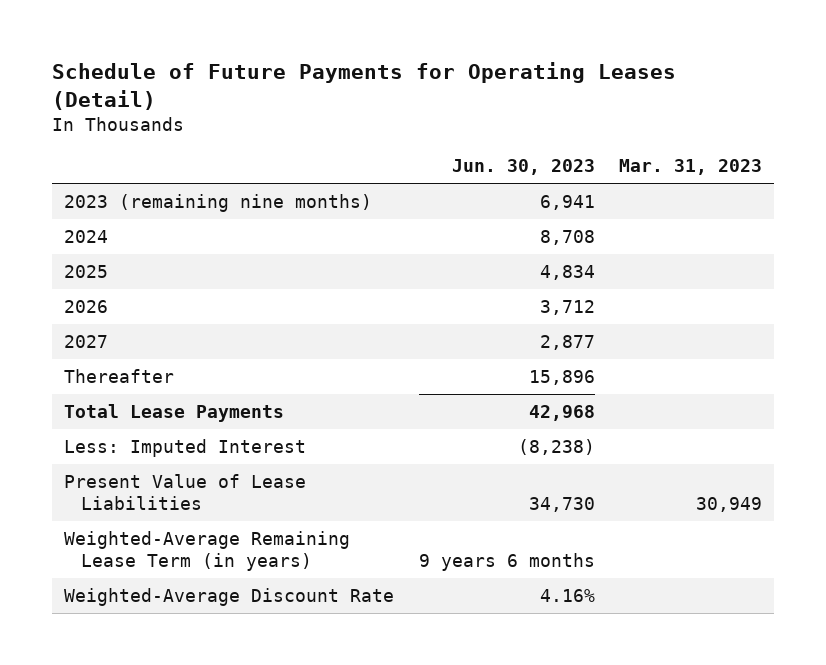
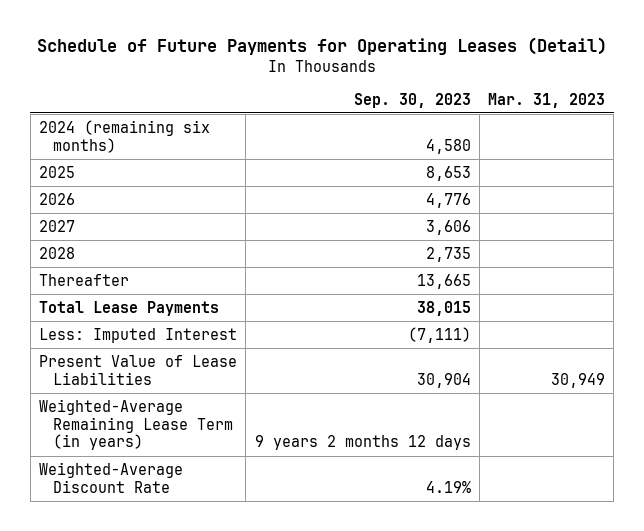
[451,159,595,176] Jun. 30, 2023 -> none
none -> [353,92,471,108] Sep. 30, 2023
[64,229,109,243] 2024 -> none
[64,193,373,212] 2023 (remaining nine months) -> [38,119,210,153] 2024 (remaining six months)
none -> [38,246,75,259] 2028

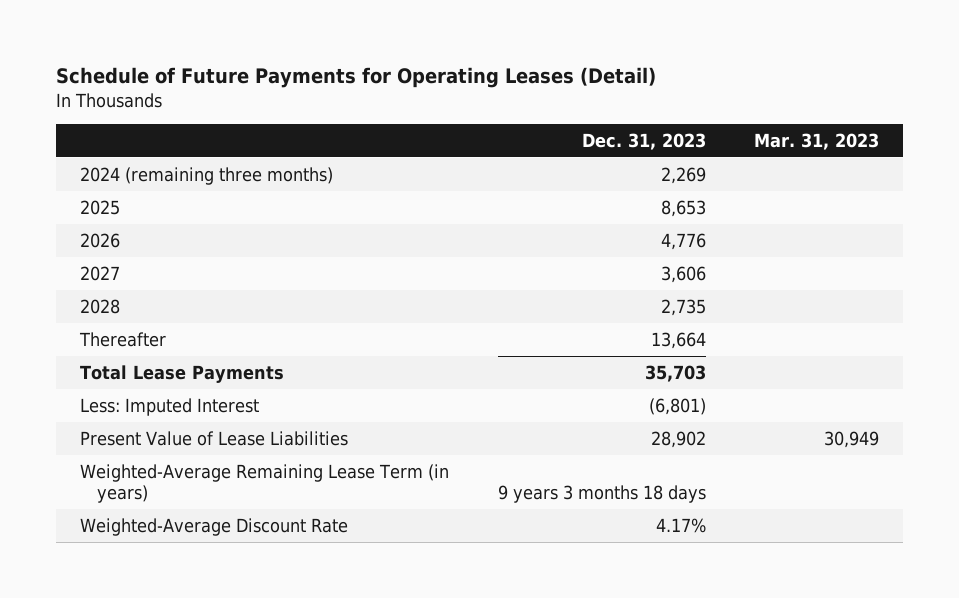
[353,92,471,108] Sep. 30, 2023 -> none
none -> [581,132,706,150] Dec. 31, 2023
[38,119,210,153] 2024 (remaining six months) -> [80,166,334,185] 2024 (remaining three months)

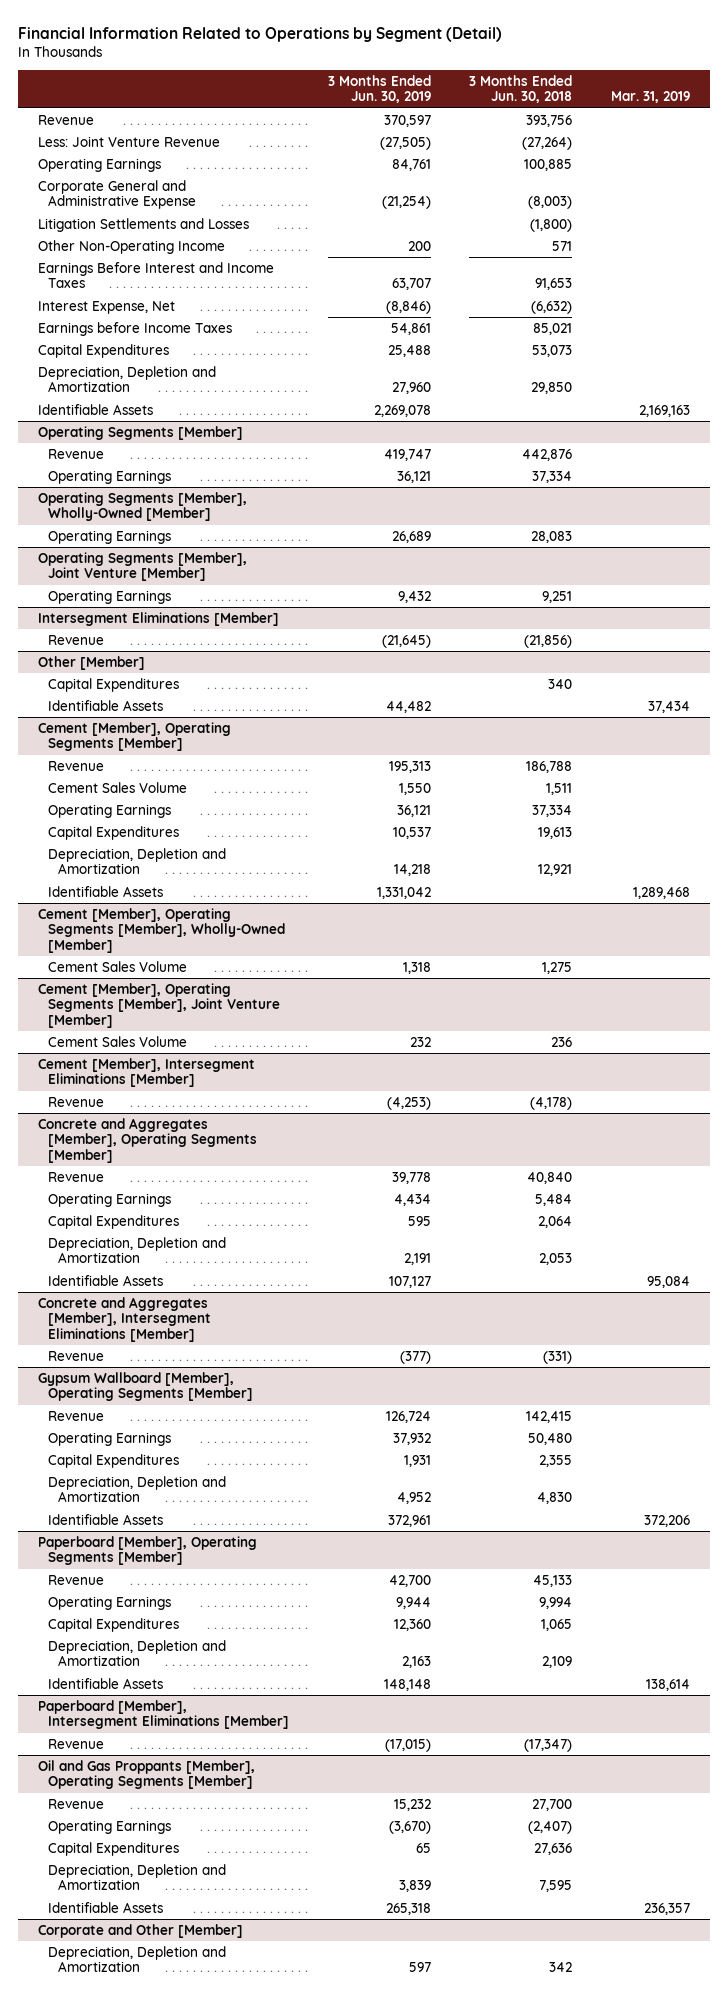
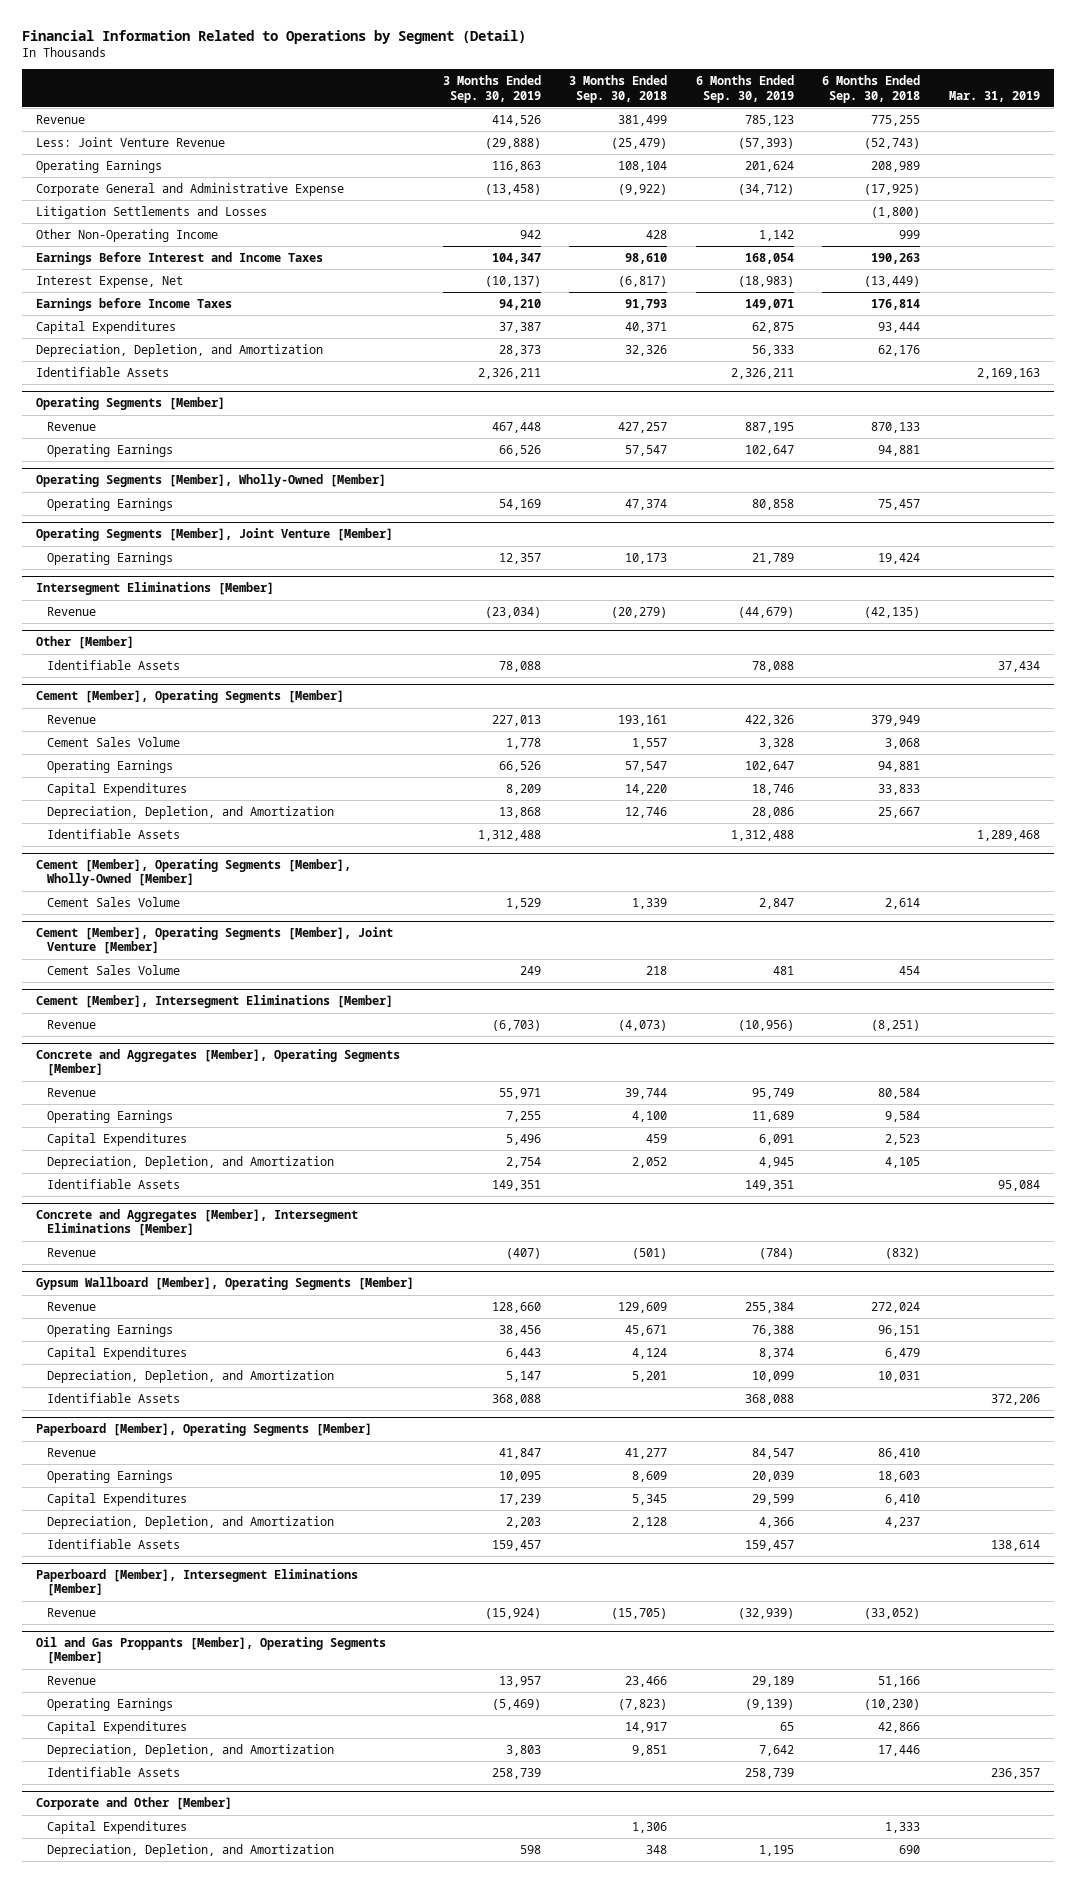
[327,74,431,104] 3 Months Ended Jun. 30, 2019 -> none
[469,74,573,104] 3 Months Ended Jun. 30, 2018 -> none
none -> [442,75,541,103] 3 Months Ended Sep. 30, 2019
none -> [569,75,668,103] 3 Months Ended Sep. 30, 2018
none -> [695,75,794,103] 6 Months Ended Sep. 30, 2019
none -> [822,75,921,103] 6 Months Ended Sep. 30, 2018
[37,365,216,393] Depreciation, Depletion and Amortization -> [36,344,324,358] Depreciation, Depletion, and Amortization
[47,677,179,692] Capital Expenditures -> none
[47,847,226,875] Depreciation, Depletion and Amortization -> [46,806,334,820] Depreciation, Depletion, and Amortization
[47,1236,226,1264] Depreciation, Depletion and Amortization -> [46,1156,334,1170] Depreciation, Depletion, and Amortization
[47,1475,226,1503] Depreciation, Depletion and Amortization -> [46,1370,334,1384] Depreciation, Depletion, and Amortization
[47,1639,226,1667] Depreciation, Depletion and Amortization -> [46,1516,334,1530] Depreciation, Depletion, and Amortization
[47,1863,226,1891] Depreciation, Depletion and Amortization -> [46,1744,334,1758] Depreciation, Depletion, and Amortization
none -> [46,1821,187,1835] Capital Expenditures
[47,1945,226,1973] Depreciation, Depletion and Amortization -> [46,1844,334,1858] Depreciation, Depletion, and Amortization

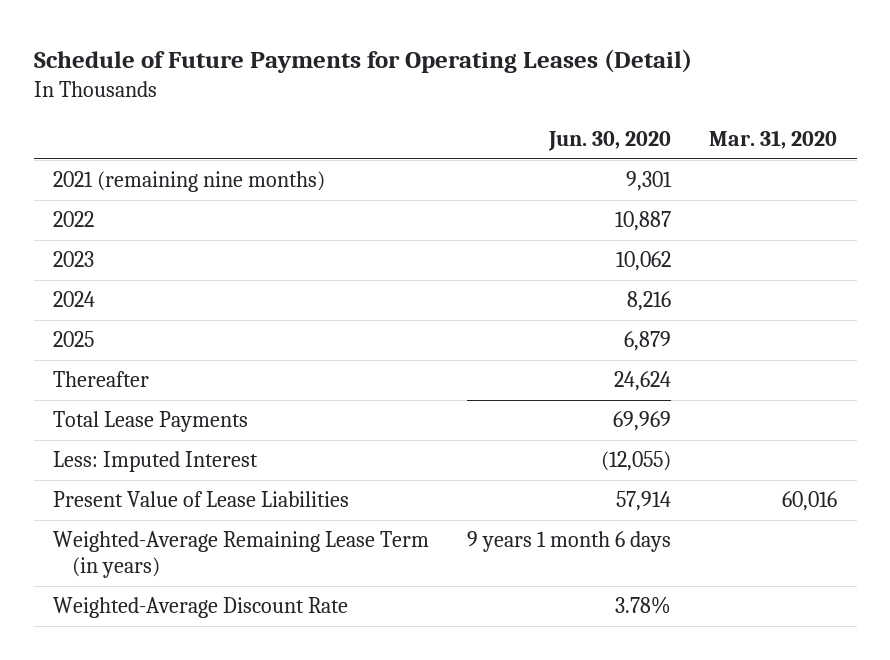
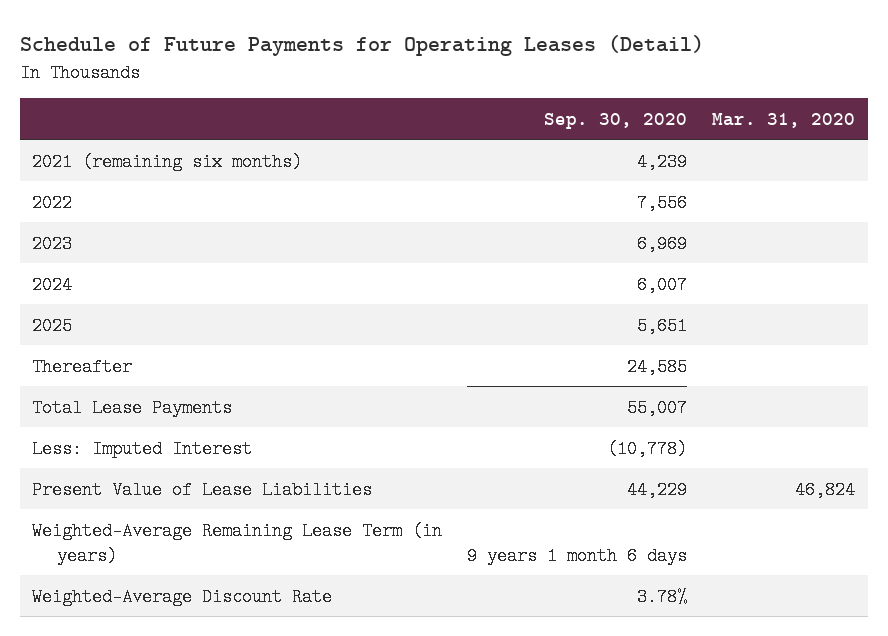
[548,131,672,152] Jun. 30, 2020 -> none
none -> [544,112,688,129] Sep. 30, 2020
[52,171,325,193] 2021 (remaining nine months) -> [32,152,303,171] 2021 (remaining six months)
[782,491,838,512] 60,016 -> [795,480,856,499] 46,824

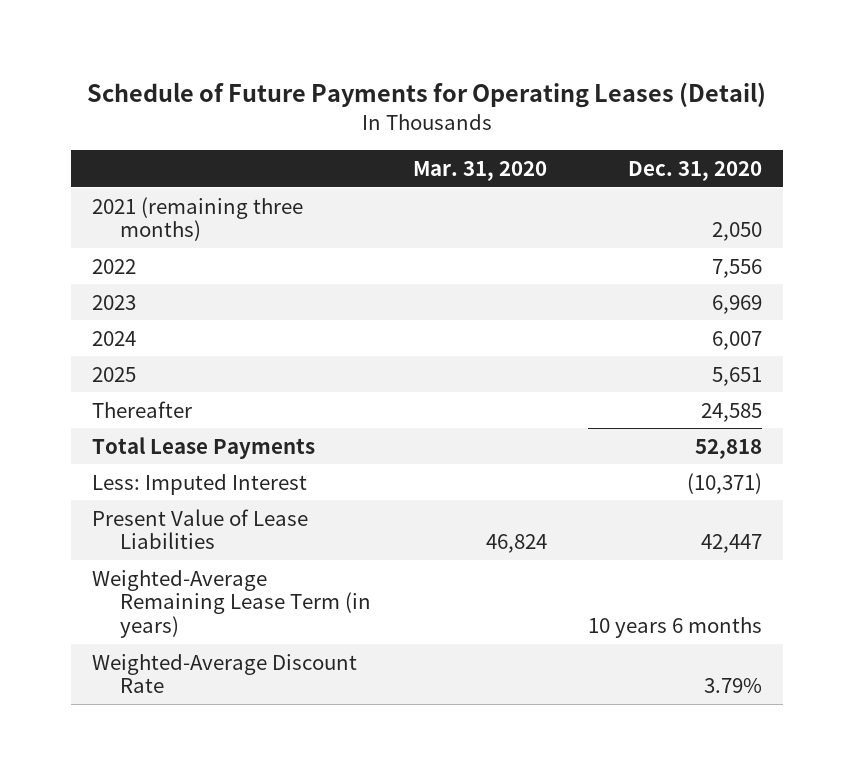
[544,112,688,129] Sep. 30, 2020 -> none
none -> [628,160,763,181] Dec. 31, 2020
[32,152,303,171] 2021 (remaining six months) -> [91,196,303,242] 2021 (remaining three months)

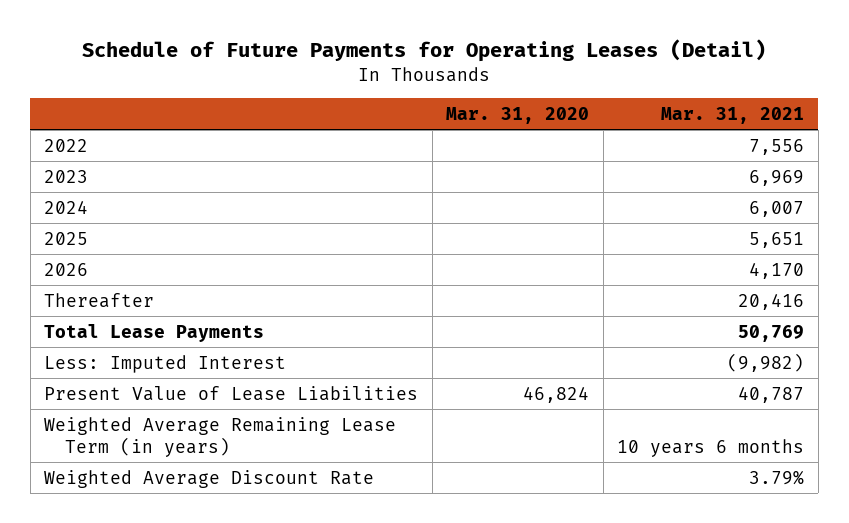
[628,160,763,181] Dec. 31, 2020 -> none
none -> [661,106,805,124] Mar. 31, 2021
[91,196,303,242] 2021 (remaining three months) -> none
none -> [44,262,89,276] 2026
[91,569,372,639] Weighted-Average Remaining Lease Term (in years) -> [44,416,397,457] Weighted Average Remaining Lease Term (in years)
[91,653,357,694] Weighted-Average Discount Rate -> [44,469,375,488] Weighted Average Discount Rate

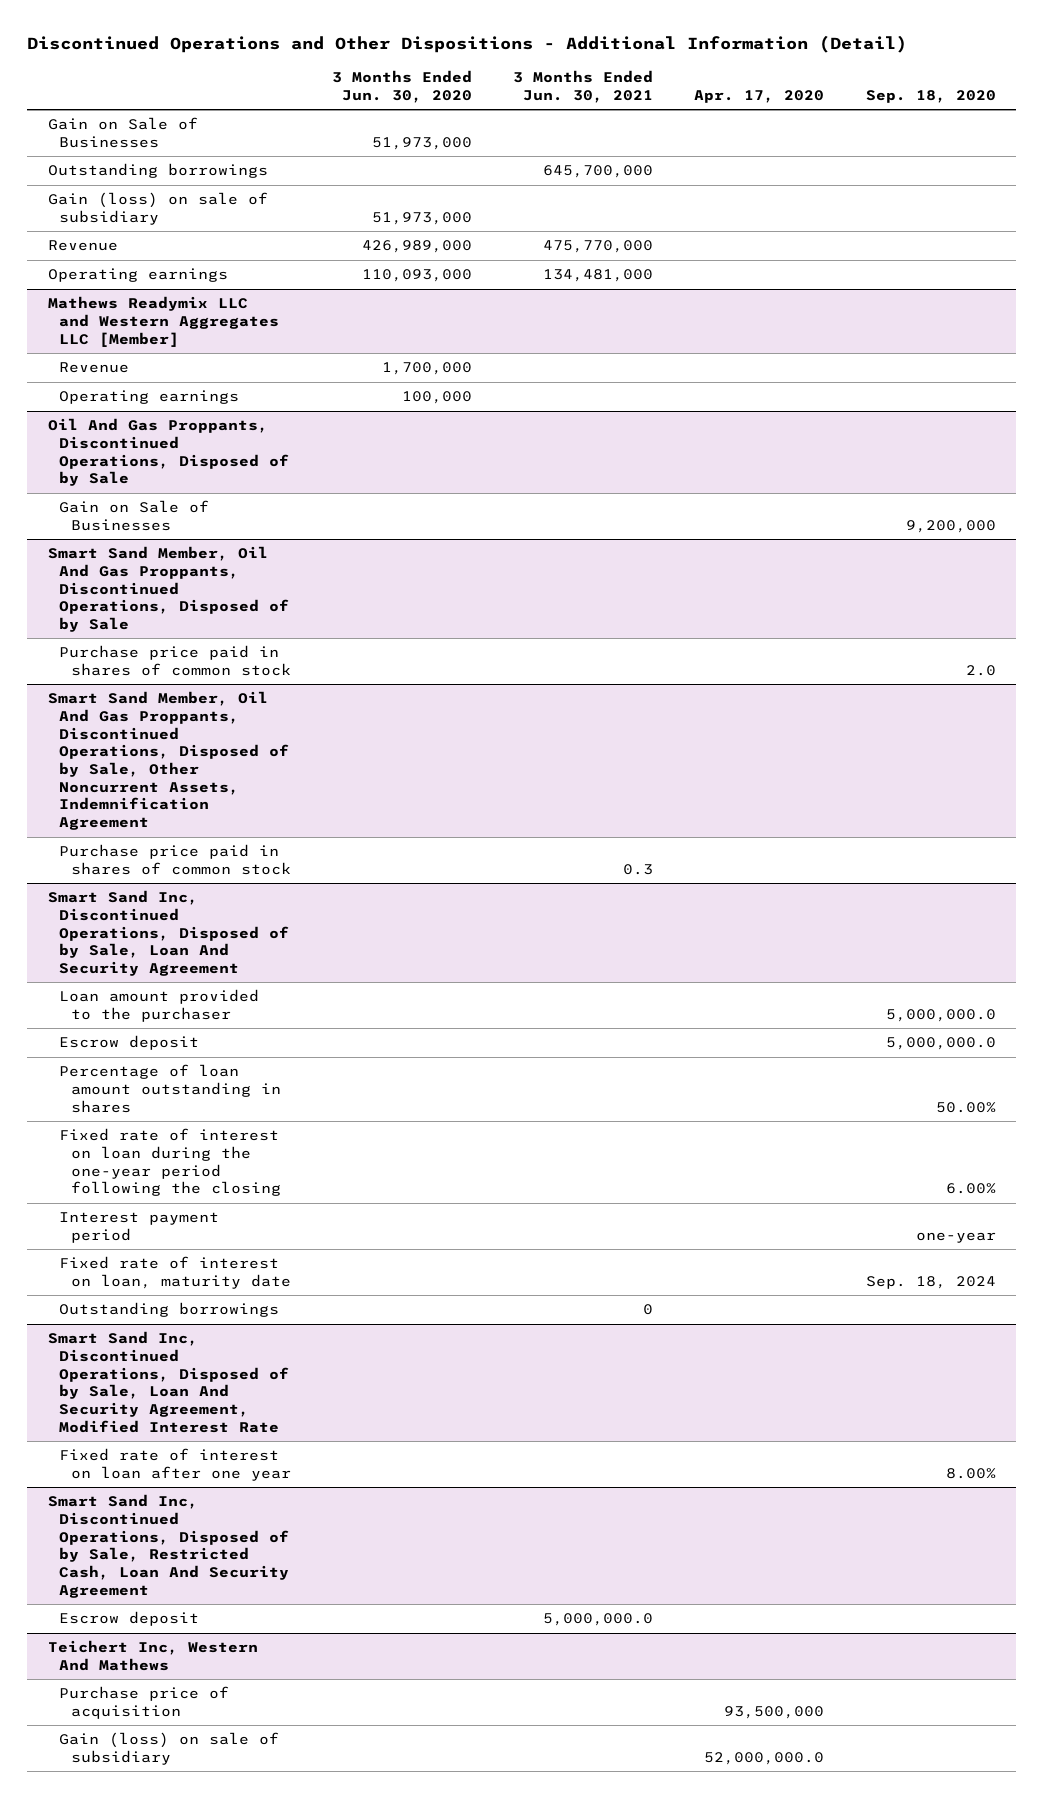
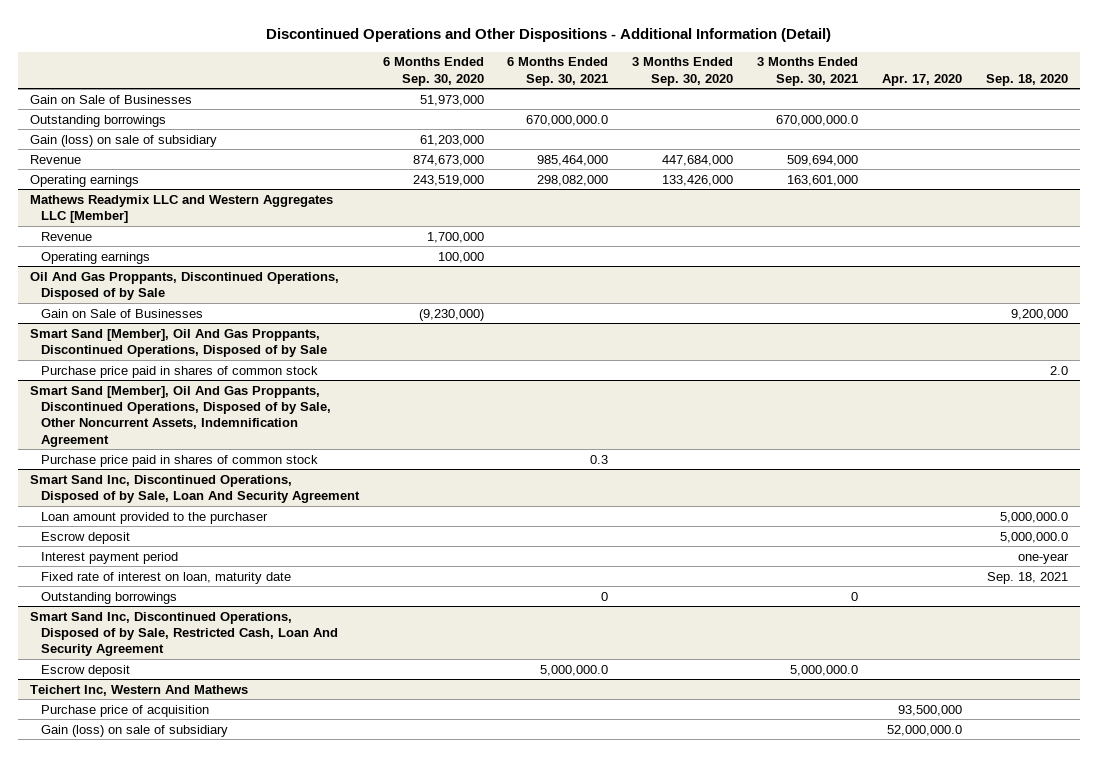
[331,69,472,103] 3 Months Ended Jun. 30, 2020 -> none
[513,69,654,103] 3 Months Ended Jun. 30, 2021 -> none
none -> [382,57,484,86] 6 Months Ended Sep. 30, 2020
none -> [507,57,609,86] 6 Months Ended Sep. 30, 2021
none -> [632,57,734,86] 3 Months Ended Sep. 30, 2020
none -> [757,57,859,86] 3 Months Ended Sep. 30, 2021
[47,546,290,632] Smart Sand Member, Oil And Gas Proppants, Discontinued Operations, Disposed of by Sale -> [30,328,327,358] Smart Sand [Member], Oil And Gas Proppants, Discontinued Operations, Disposed of by Sale
[47,691,290,831] Smart Sand Member, Oil And Gas Proppants, Discontinued Operations, Disposed of by Sale, Other Noncurrent Assets, Indemnification Agreement -> [30,385,331,447] Smart Sand [Member], Oil And Gas Proppants, Discontinued Operations, Disposed of by Sale, Other Noncurrent Assets, Indemnification Agreement
[59,1064,281,1113] Percentage of loan amount outstanding in shares -> none
[59,1128,281,1197] Fixed rate of interest on loan during the one-year period following the closing -> none
[865,1275,996,1289] Sep. 18, 2024 -> [986,571,1068,584] Sep. 18, 2021
[47,1331,290,1433] Smart Sand Inc, Discontinued Operations, Disposed of by Sale, Loan And Security Agreement, Modified Interest Rate -> none
[59,1448,291,1481] Fixed rate of interest on loan after one year -> none

